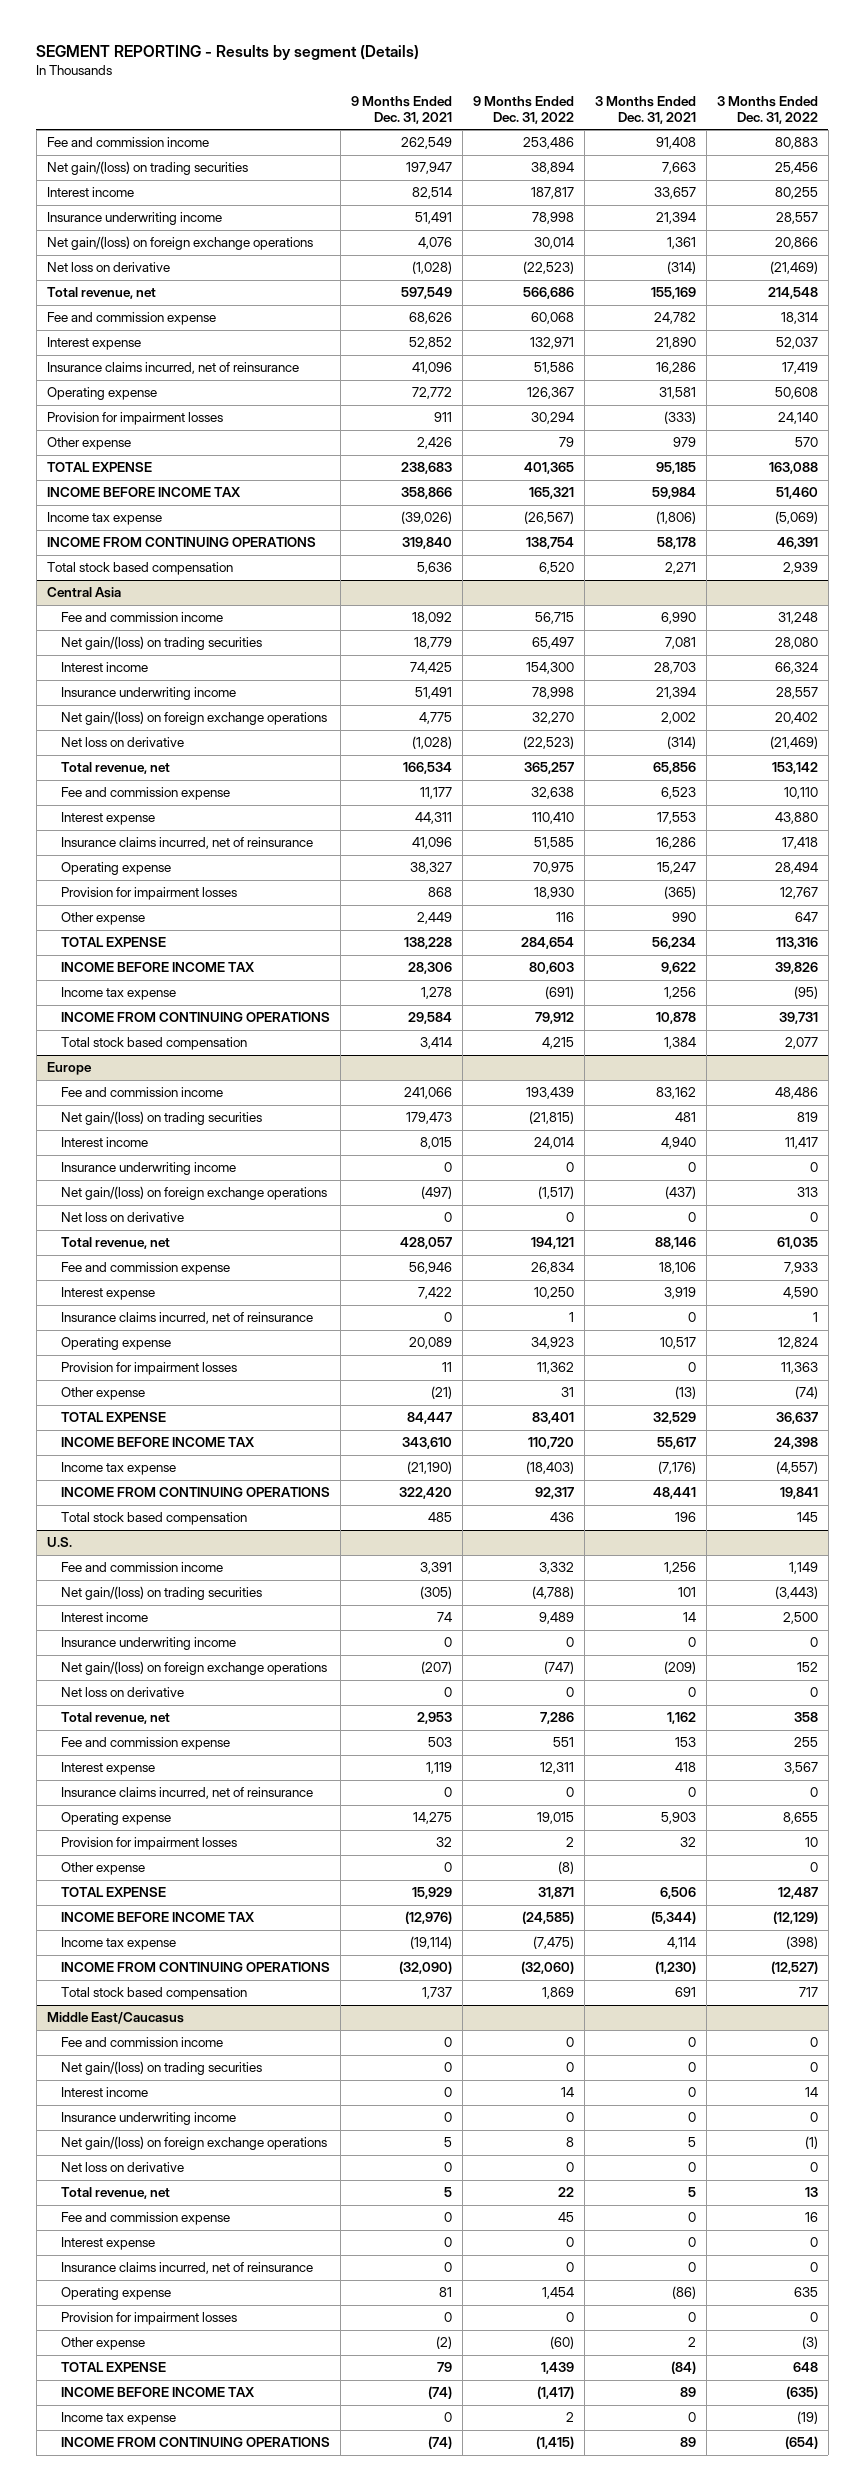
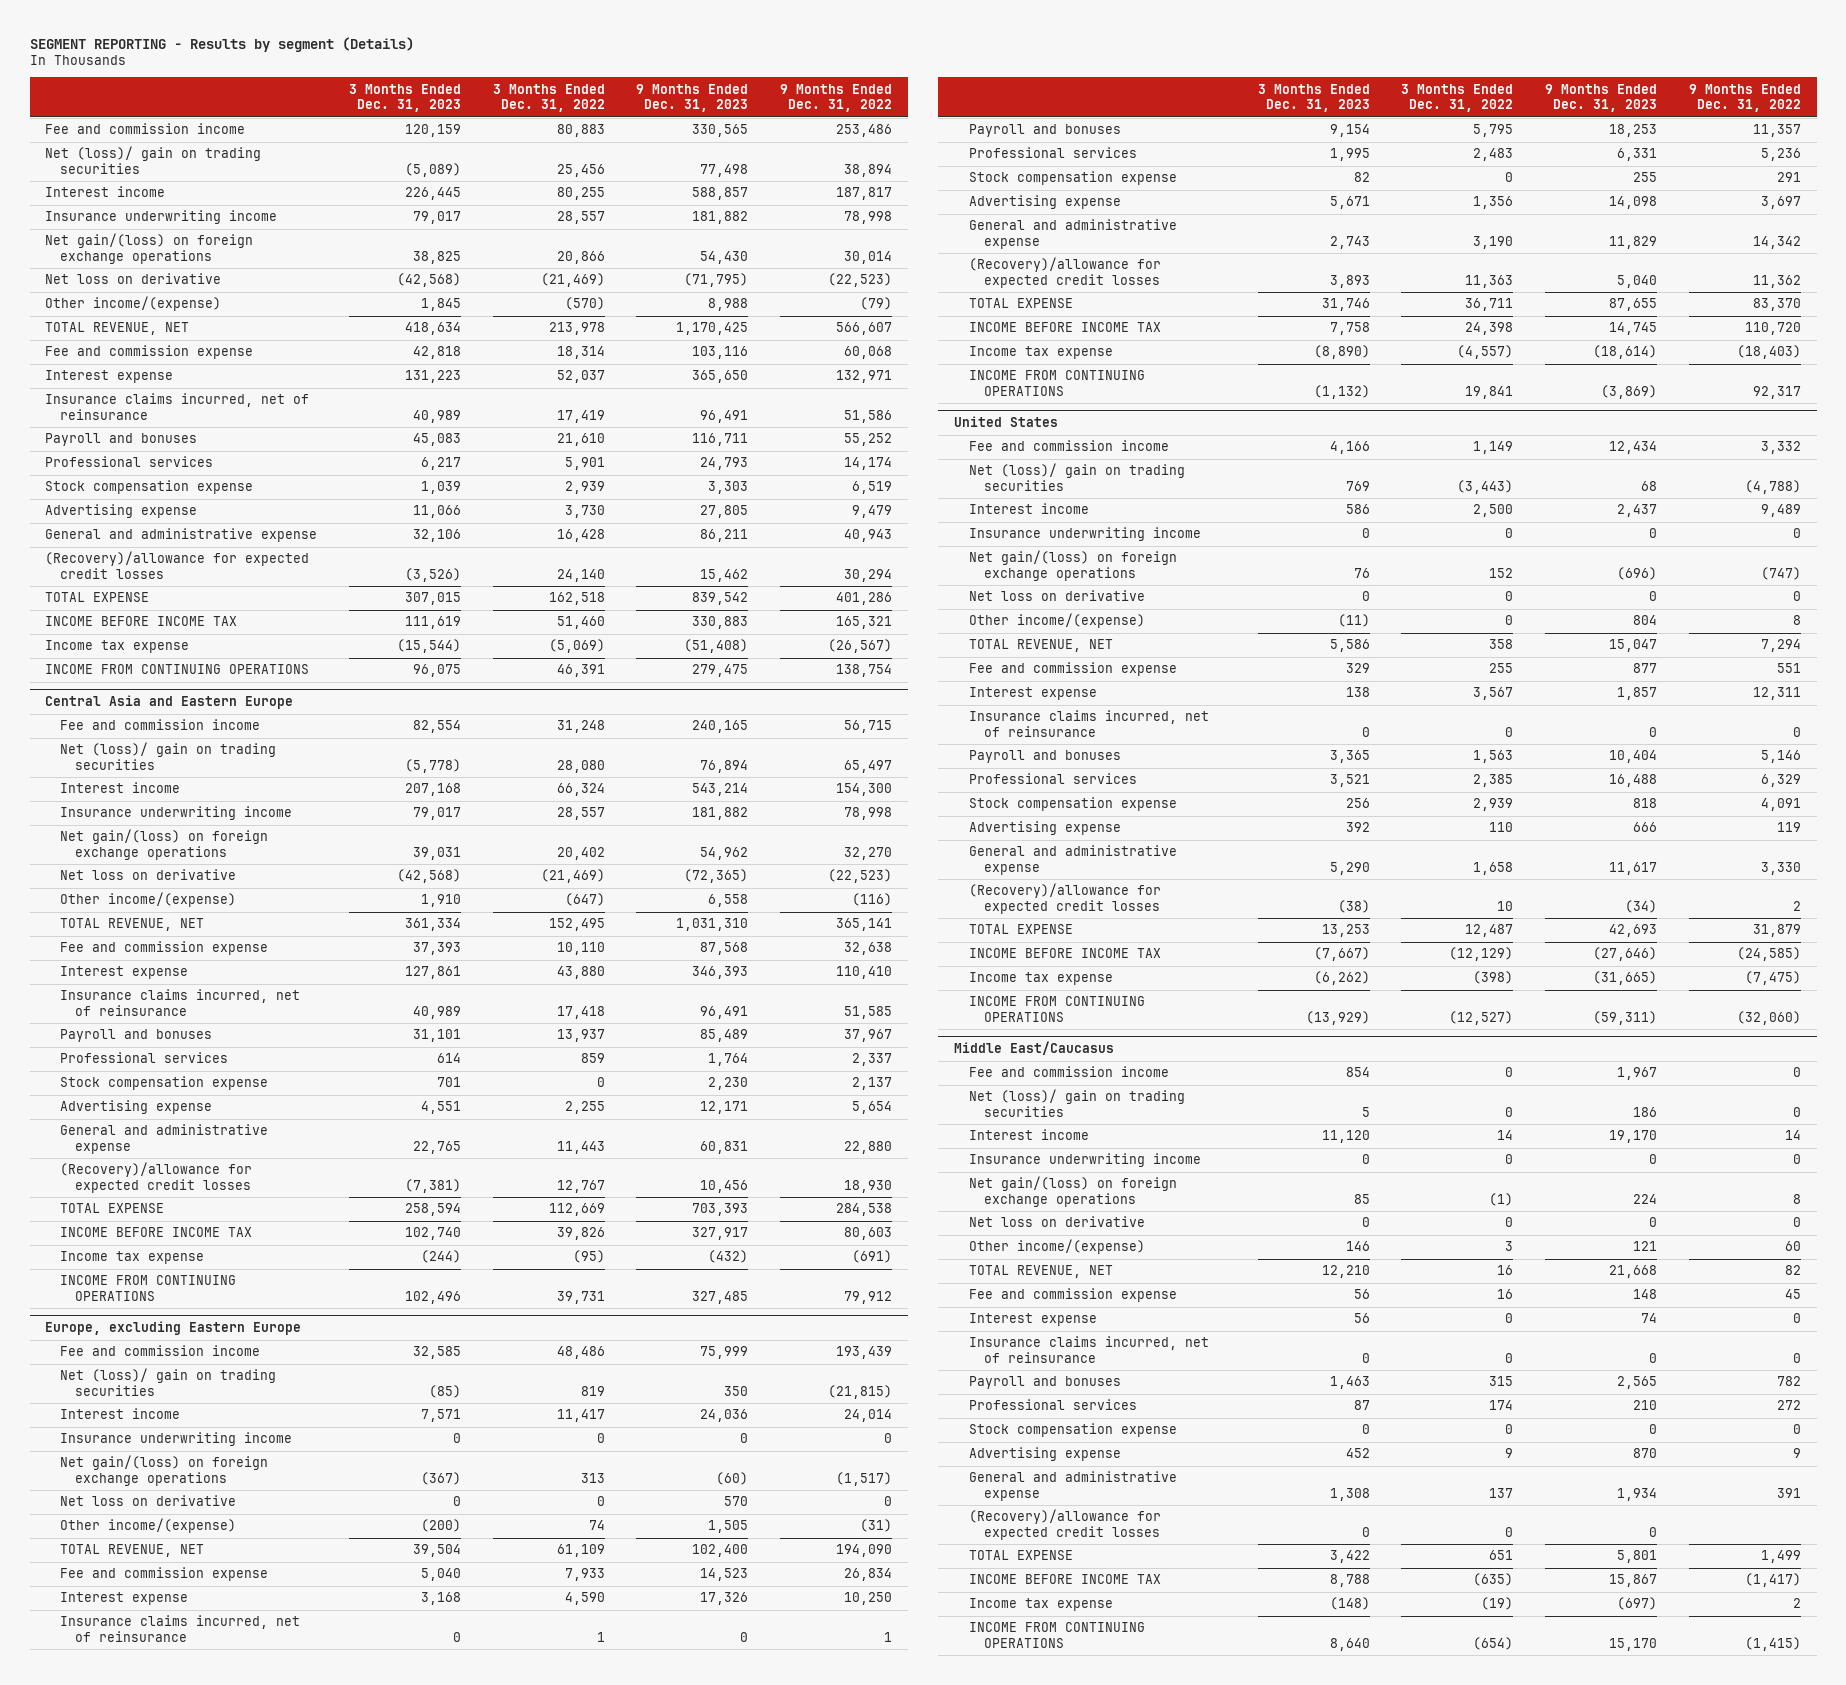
[351,95,453,124] 9 Months Ended Dec. 31, 2021 -> none
[594,95,696,124] 3 Months Ended Dec. 31, 2021 -> none
none -> [349,83,462,113] 3 Months Ended Dec. 31, 2023
none -> [636,83,749,113] 9 Months Ended Dec. 31, 2023
[46,161,248,176] Net gain/(loss) on trading securities -> [45,146,262,174] Net (loss)/ gain on trading securities
none -> [45,296,222,312] Other income/(expense)
[46,287,156,300] Total revenue, net -> [45,322,190,336] TOTAL REVENUE, NET
[523,287,575,300] 566,686 -> [835,322,892,336] 566,607
[767,287,818,300] 214,548 -> [548,322,605,336] 213,978
[46,387,157,401] Operating expense -> none
[46,437,131,451] Other expense -> none
none -> [45,433,198,447] Payroll and bonuses
none -> [45,456,214,468] Professional services
none -> [45,480,254,495] Stock compensation expense
none -> [45,504,198,519] Advertising expense
none -> [45,528,318,543] General and administrative expense
[46,412,223,426] Provision for impairment losses -> [45,551,310,579] (Recovery)/allowance for expected credit losses
[524,462,575,475] 401,365 -> [835,592,892,606] 401,286
[768,462,818,475] 163,088 -> [548,592,605,606] 162,518
[46,562,233,576] Total stock based compensation -> none
[46,587,121,599] Central Asia -> none
none -> [45,695,294,710] Central Asia and Eastern Europe
[61,636,263,651] Net gain/(loss) on trading securities -> [60,742,277,770] Net (loss)/ gain on trading securities
none -> [60,892,237,908] Other income/(expense)
[61,762,171,775] Total revenue, net -> [60,918,205,932] TOTAL REVENUE, NET
[524,762,575,775] 365,257 -> [835,918,892,932] 365,141
[771,762,818,775] 153,142 -> [548,918,605,932] 152,495
[61,862,172,876] Operating expense -> none
[61,912,146,926] Other expense -> none
none -> [60,1029,213,1043] Payroll and bonuses
none -> [60,1052,229,1064] Professional services
none -> [60,1076,269,1091] Stock compensation expense
none -> [60,1100,213,1115] Advertising expense
none -> [60,1124,269,1154] General and administrative expense
[61,887,238,901] Provision for impairment losses -> [60,1162,253,1193] (Recovery)/allowance for expected credit losses
[521,937,575,950] 284,654 -> [835,1203,892,1217] 284,538
[775,937,818,950] 113,316 -> [548,1203,605,1217] 112,669
[61,1037,248,1051] Total stock based compensation -> none
[46,1062,92,1076] Europe -> none
none -> [45,1321,302,1336] Europe, excluding Eastern Europe
[61,1111,263,1126] Net gain/(loss) on trading securities -> [60,1368,277,1396] Net (loss)/ gain on trading securities
none -> [60,1518,237,1534] Other income/(expense)
[61,1237,171,1250] Total revenue, net -> [60,1544,205,1558] TOTAL REVENUE, NET
[531,1237,575,1250] 194,121 -> [835,1544,892,1558] 194,090
[776,1237,818,1250] 61,035 -> [556,1544,605,1558] 61,109
[61,1337,172,1351] Operating expense -> none
[61,1387,146,1401] Other expense -> none
none -> [968,124,1121,138] Payroll and bonuses
none -> [968,147,1137,159] Professional services
none -> [968,171,1177,186] Stock compensation expense
none -> [968,195,1121,210] Advertising expense
none -> [968,219,1177,249] General and administrative expense
[61,1362,238,1376] Provision for impairment losses -> [968,257,1161,288] (Recovery)/allowance for expected credit losses
[532,1412,575,1425] 83,401 -> [1752,298,1801,312] 83,370
[775,1412,818,1425] 36,637 -> [1465,298,1514,312] 36,711
[61,1512,248,1526] Total stock based compensation -> none
[46,1537,72,1548] U.S. -> [954,416,1059,428] United States
[61,1586,263,1601] Net gain/(loss) on trading securities -> [968,463,1185,491] Net (loss)/ gain on trading securities
none -> [968,613,1145,629] Other income/(expense)
[61,1712,171,1725] Total revenue, net -> [968,639,1113,653] TOTAL REVENUE, NET
[540,1712,575,1725] 7,286 -> [1760,639,1801,653] 7,294
[61,1812,172,1826] Operating expense -> none
[61,1837,238,1851] Provision for impairment losses -> none
[61,1862,146,1876] Other expense -> none
none -> [968,750,1121,764] Payroll and bonuses
none -> [968,773,1137,785] Professional services
none -> [968,797,1177,812] Stock compensation expense
none -> [968,821,1121,836] Advertising expense
none -> [968,845,1177,875] General and administrative expense
none -> [968,883,1161,914] (Recovery)/allowance for expected credit losses
[538,1887,575,1900] 31,871 -> [1752,924,1801,938] 31,879
[61,1987,248,2001] Total stock based compensation -> none
[61,2061,263,2076] Net gain/(loss) on trading securities -> [968,1089,1185,1117] Net (loss)/ gain on trading securities
none -> [968,1239,1145,1255] Other income/(expense)
[61,2187,171,2200] Total revenue, net -> [968,1265,1113,1279] TOTAL REVENUE, NET
[558,2187,575,2198] 22 -> [1784,1265,1801,1276] 82
[804,2187,818,2198] 13 -> [1497,1265,1514,1276] 16
[61,2287,172,2301] Operating expense -> none
[61,2312,238,2326] Provision for impairment losses -> none
[61,2337,146,2351] Other expense -> none
none -> [968,1376,1121,1390] Payroll and bonuses
none -> [968,1399,1137,1411] Professional services
none -> [968,1423,1177,1438] Stock compensation expense
none -> [968,1447,1121,1462] Advertising expense
none -> [968,1471,1177,1501] General and administrative expense
none -> [968,1509,1161,1540] (Recovery)/allowance for expected credit losses
[541,2362,575,2375] 1,439 -> [1760,1550,1801,1564] 1,499
[792,2362,818,2373] 648 -> [1489,1550,1514,1561] 651

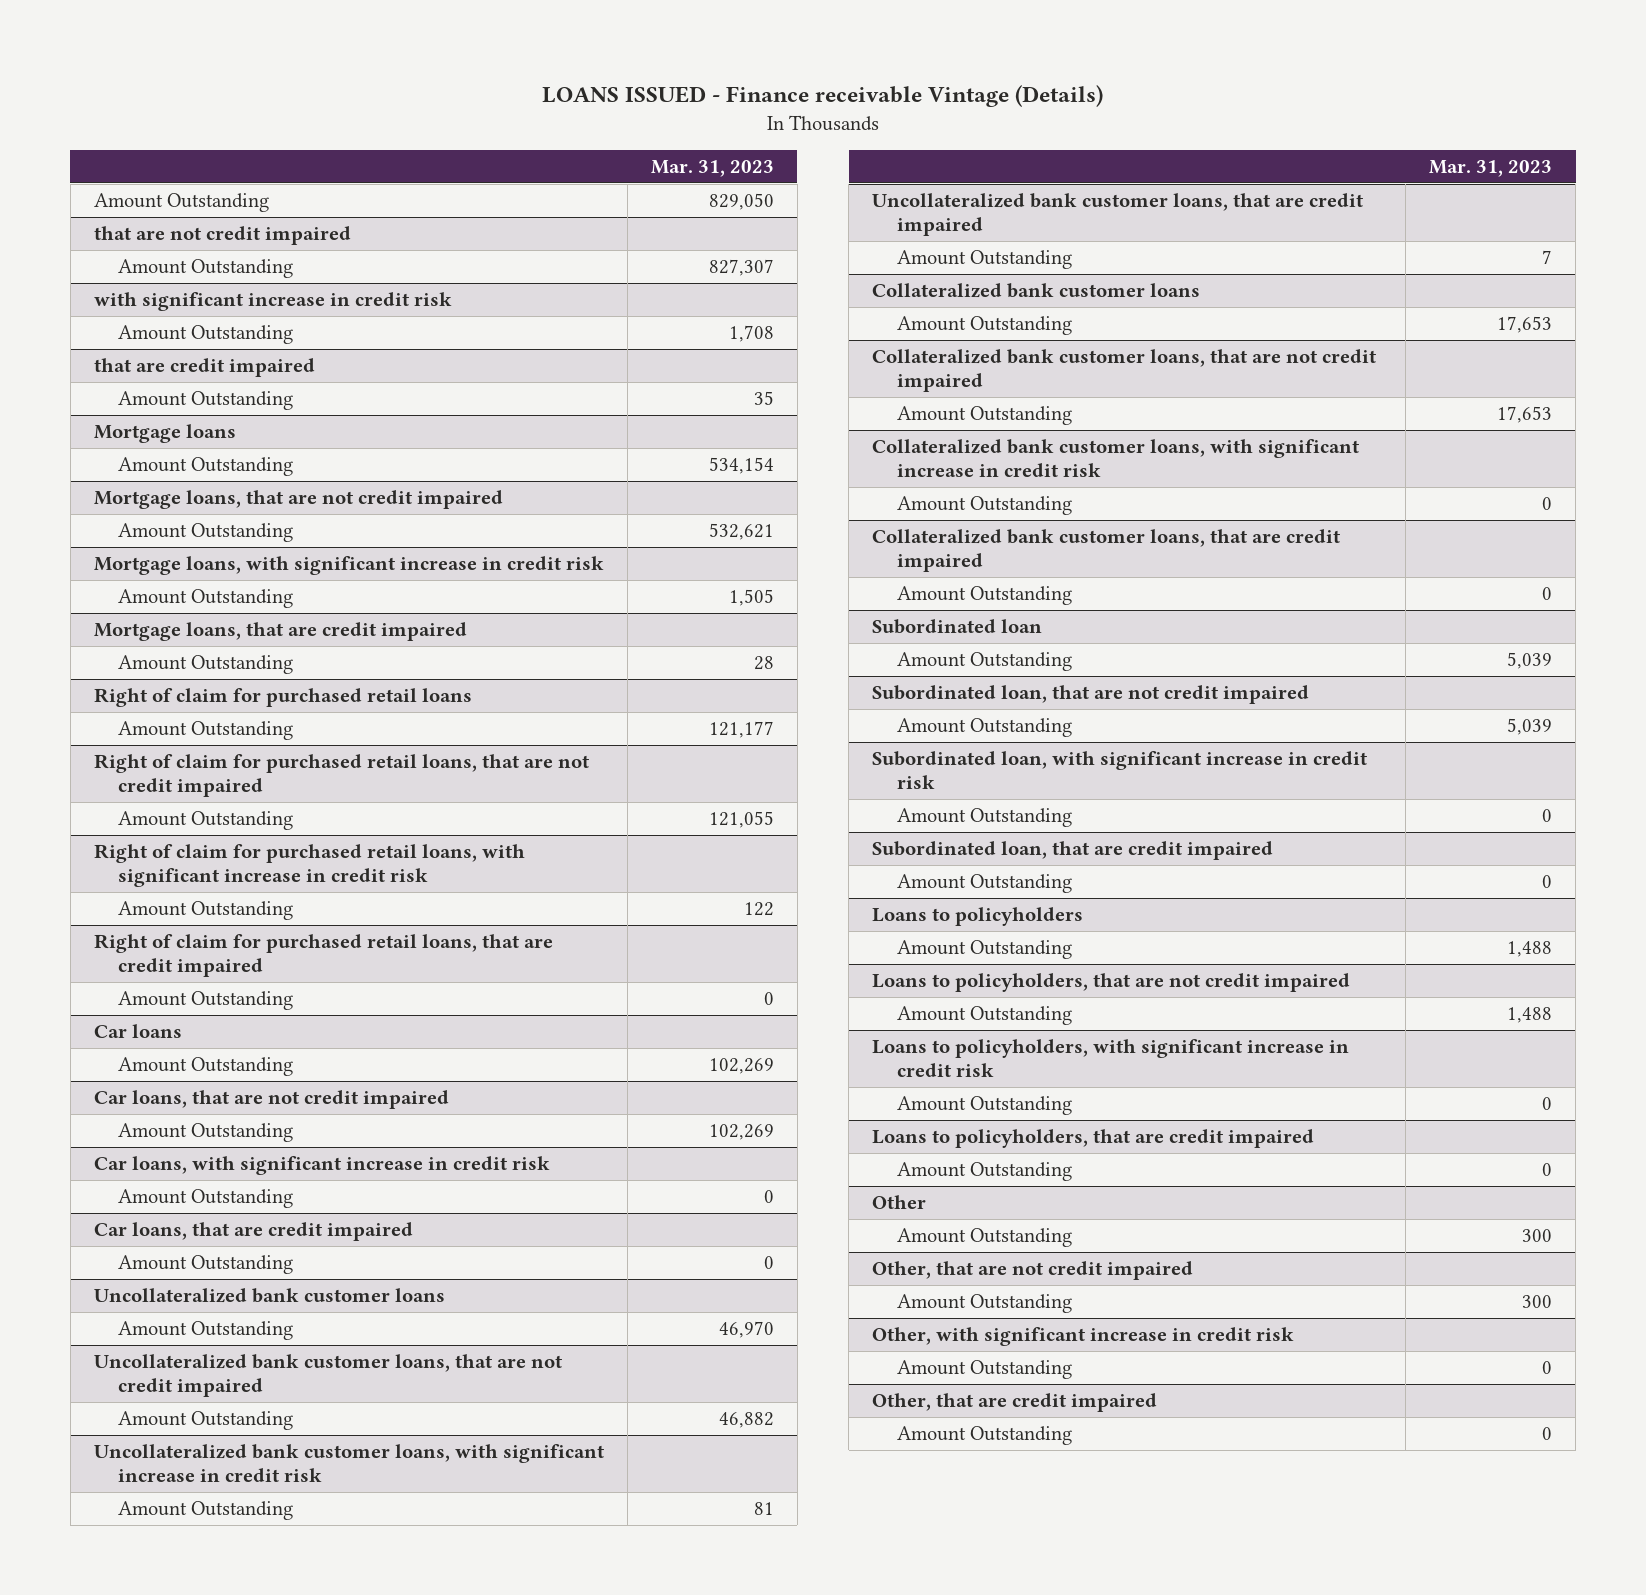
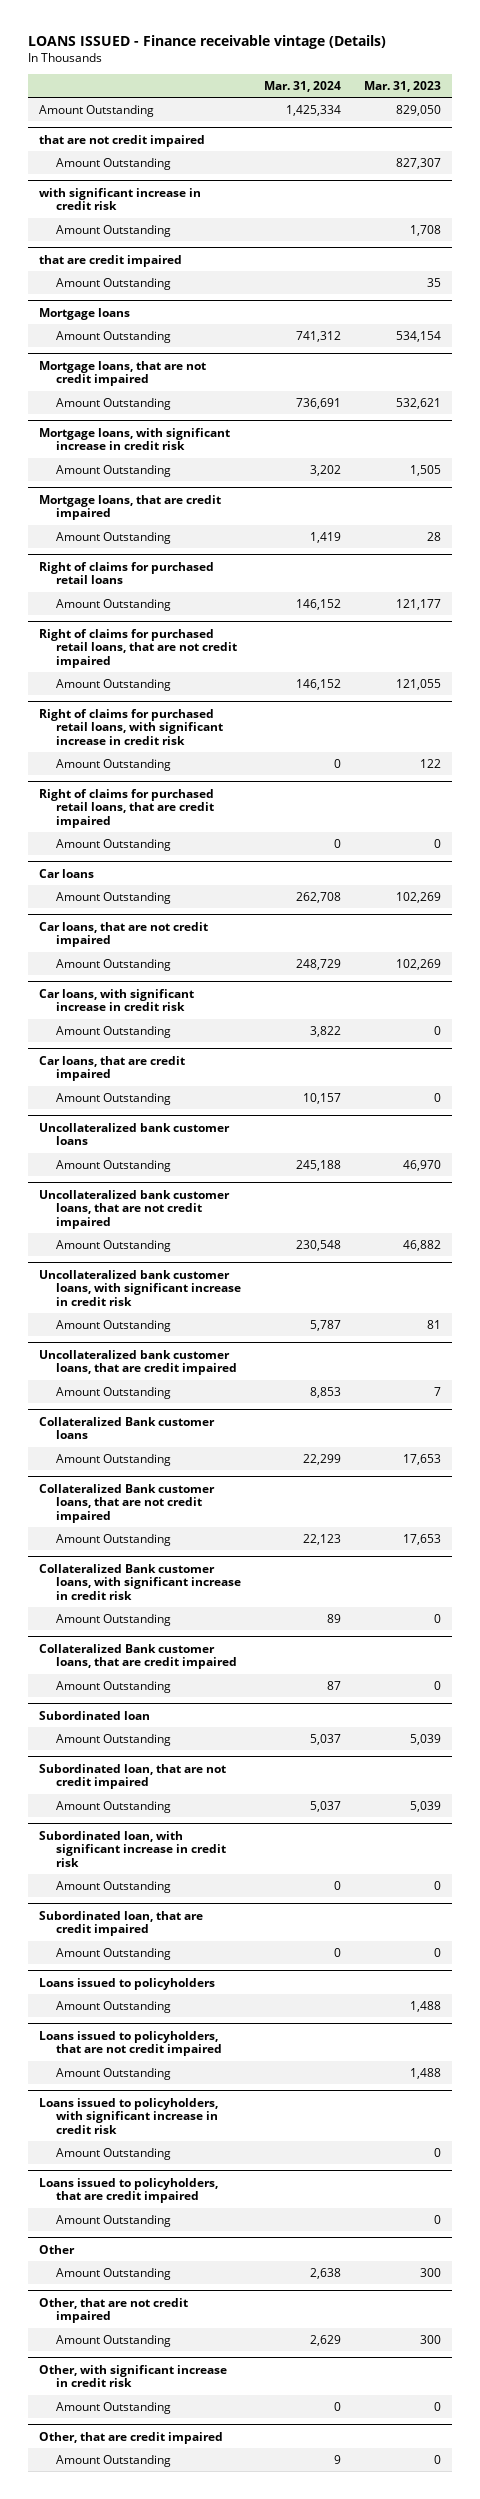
[541,84,1103,107] LOANS ISSUED - Finance receivable Vintage (Details) -> [27,35,386,50] LOANS ISSUED - Finance receivable vintage (Details)
none -> [263,81,341,93] Mar. 31, 2024
[93,688,472,708] Right of claim for purchased retail loans -> [39,561,215,585] Right of claims for purchased retail loans
[93,754,589,798] Right of claim for purchased retail loans, that are not credit impaired -> [39,628,237,669] Right of claims for purchased retail loans, that are not credit impaired
[93,844,525,888] Right of claim for purchased retail loans, with significant increase in credit risk -> [39,708,223,746] Right of claims for purchased retail loans, with significant increase in credit risk
[93,934,553,978] Right of claim for purchased retail loans, that are credit impaired -> [39,788,215,829] Right of claims for purchased retail loans, that are credit impaired
[872,283,1201,299] Collateralized bank customer loans -> [39,1416,216,1440] Collateralized Bank customer loans
[872,349,1377,393] Collateralized bank customer loans, that are not credit impaired -> [39,1483,216,1524] Collateralized Bank customer loans, that are not credit impaired
[872,439,1360,478] Collateralized bank customer loans, with significant increase in credit risk -> [39,1563,241,1601] Collateralized Bank customer loans, with significant increase in credit risk
[872,529,1341,573] Collateralized bank customer loans, that are credit impaired -> [39,1643,237,1670] Collateralized Bank customer loans, that are credit impaired
[872,907,1084,927] Loans to policyholders -> [39,1977,216,1990] Loans issued to policyholders
[872,973,1351,993] Loans to policyholders, that are not credit impaired -> [39,2030,222,2057] Loans issued to policyholders, that are not credit impaired
[872,1039,1350,1078] Loans to policyholders, with significant increase in credit risk -> [39,2097,219,2135] Loans issued to policyholders, with significant increase in credit risk
[872,1129,1315,1149] Loans to policyholders, that are credit impaired -> [39,2177,219,2204] Loans issued to policyholders, that are credit impaired

